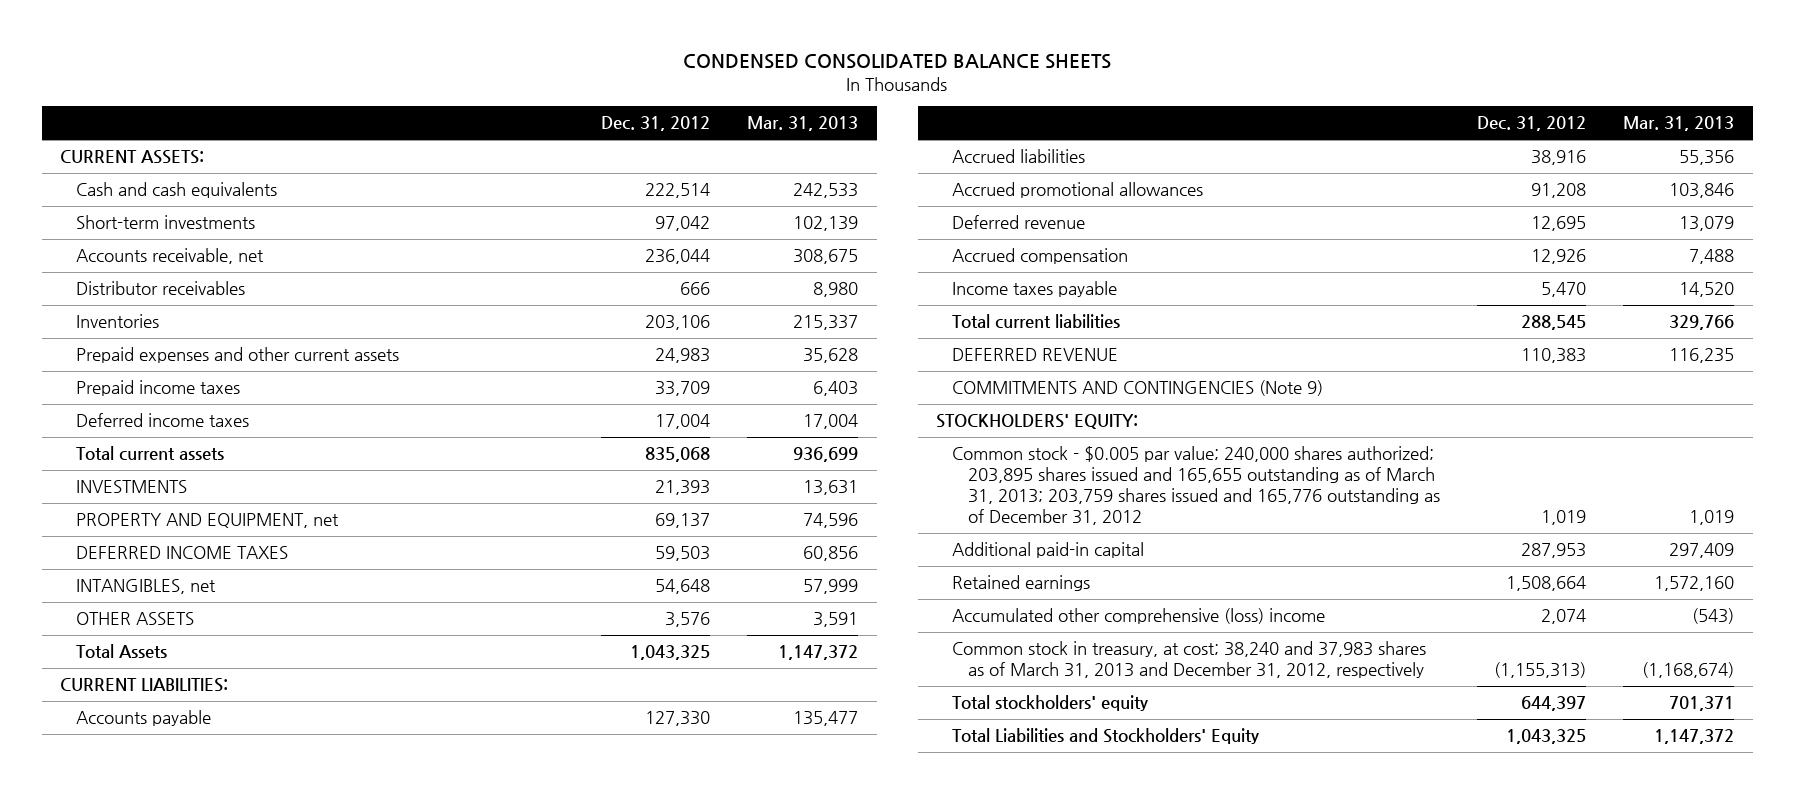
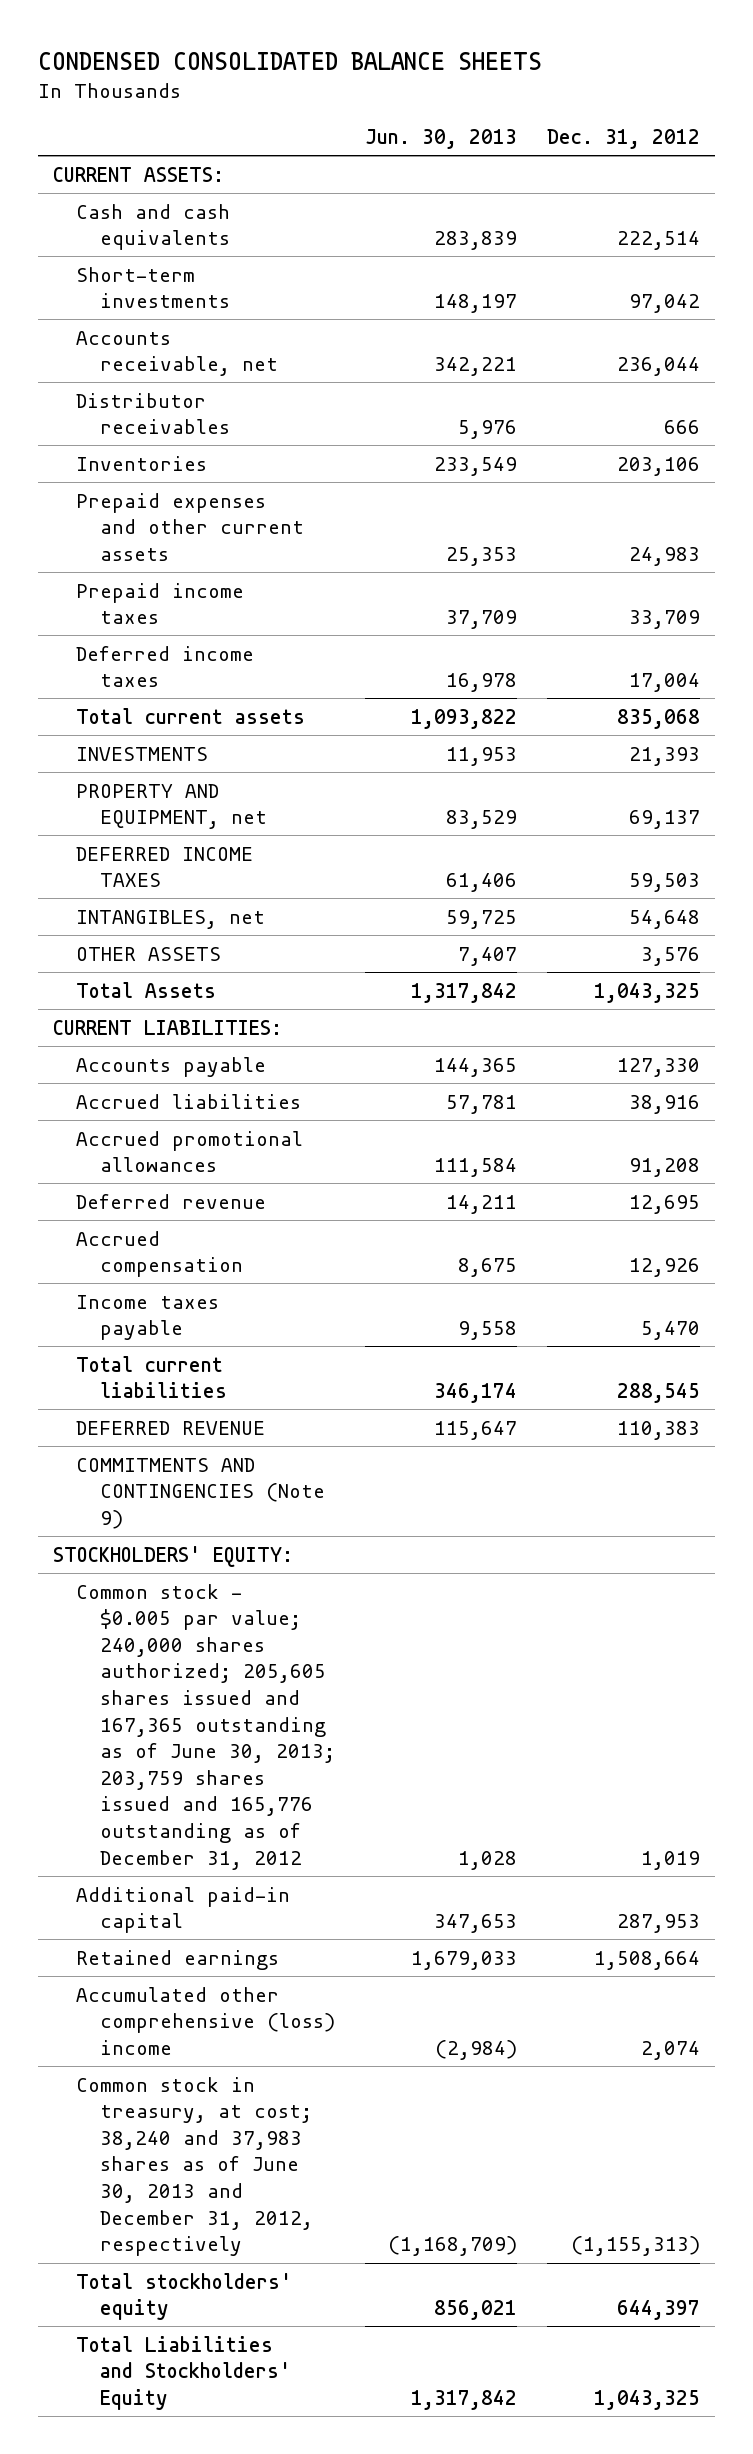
[747,116,859,132] Mar. 31, 2013 -> none
none -> [365,128,518,149] Jun. 30, 2013
[952,446,1441,526] Common stock - $0.005 par value; 240,000 shares authorized; 203,895 shares issued and 165,655 outstanding as of March 31, 2013; 203,759 shares issued and 165,776 outstanding as of December 31, 2012 -> [76,1583,336,1870] Common stock - $0.005 par value; 240,000 shares authorized; 205,605 shares issued and 167,365 outstanding as of June 30, 2013; 203,759 shares issued and 165,776 outstanding as of December 31, 2012
[952,641,1427,679] Common stock in treasury, at cost; 38,240 and 37,983 shares as of March 31, 2013 and December 31, 2012, respectively -> [76,2076,314,2257] Common stock in treasury, at cost; 38,240 and 37,983 shares as of June 30, 2013 and December 31, 2012, respectively

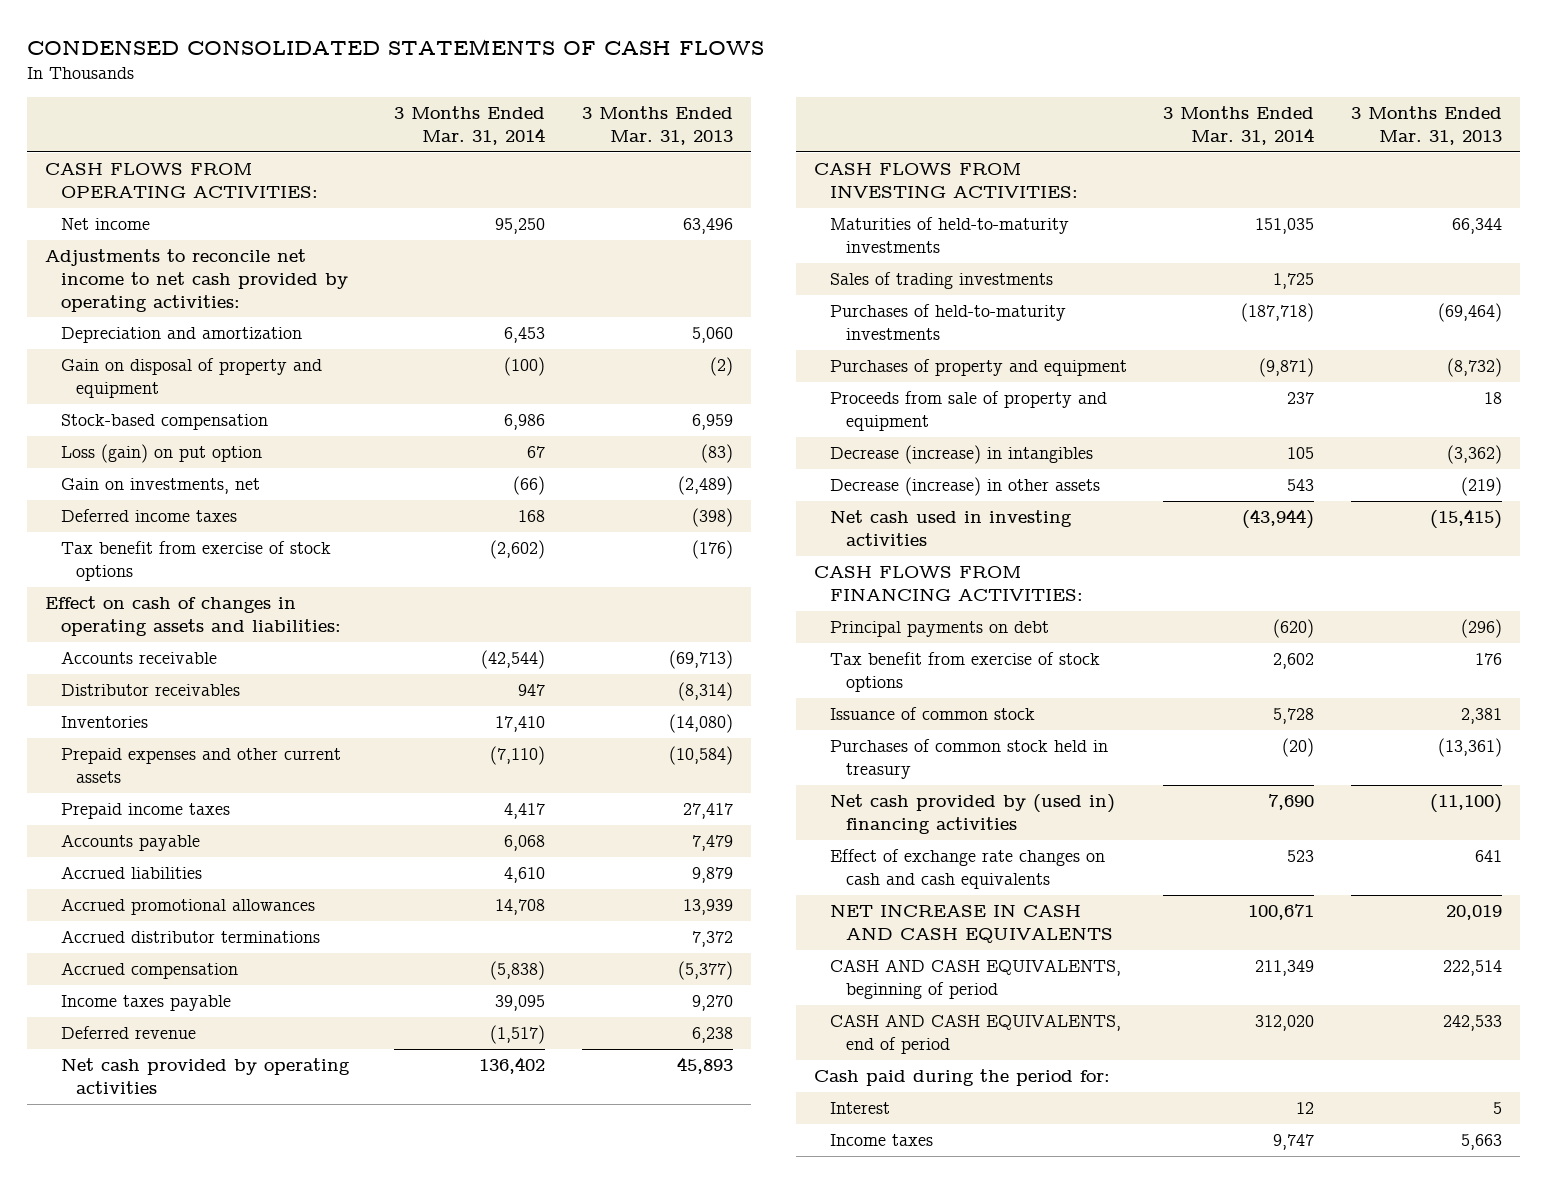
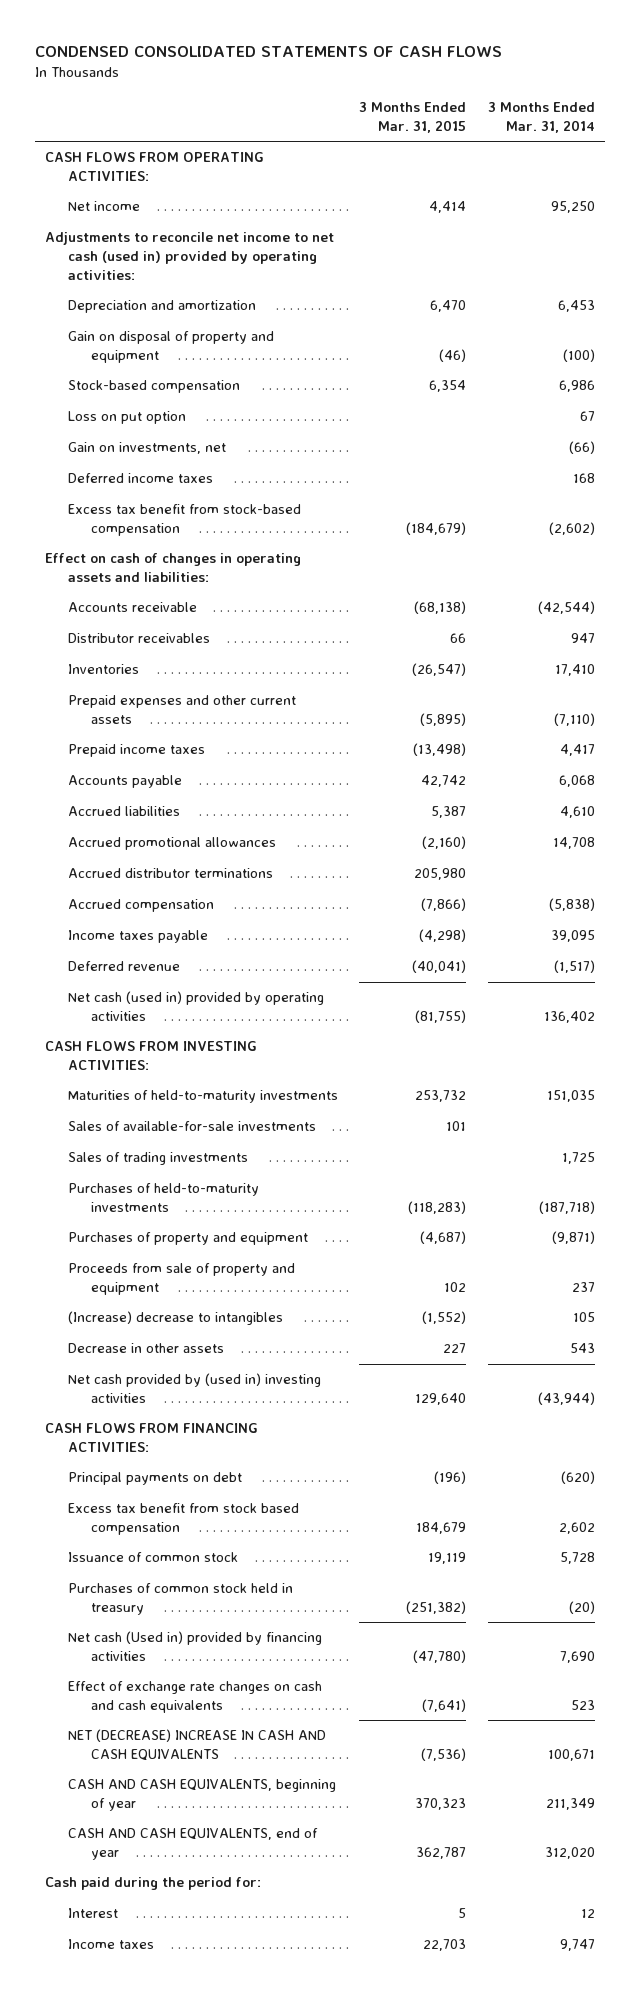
[581,106,733,145] 3 Months Ended Mar. 31, 2013 -> none
none -> [359,101,467,133] 3 Months Ended Mar. 31, 2015
[45,249,348,312] Adjustments to reconcile net income to net cash provided by operating activities: -> [45,232,335,280] Adjustments to reconcile net income to net cash (used in) provided by operating activities:
[60,444,262,464] Loss (gain) on put option -> [68,411,187,425] Loss on put option
[60,541,331,581] Tax benefit from exercise of stock options -> [68,504,302,537] Excess tax benefit from stock-based compensation
[60,1058,350,1094] Net cash provided by operating activities -> [68,991,325,1022] Net cash (used in) provided by operating activities
none -> [68,1121,317,1132] Sales of available-for-sale investments
[829,445,1093,465] Decrease (increase) in intangibles -> [68,1311,284,1326] (Increase) decrease to intangibles
[829,477,1100,497] Decrease (increase) in other assets -> [68,1343,225,1354] Decrease in other assets
[829,510,1072,546] Net cash used in investing activities -> [68,1373,322,1404] Net cash provided by (used in) investing activities
[829,652,1100,692] Tax benefit from exercise of stock options -> [68,1503,300,1536] Excess tax benefit from stock based compensation
[829,794,1115,834] Net cash provided by (used in) financing activities -> [68,1631,323,1662] Net cash (Used in) provided by financing activities
[829,904,1113,943] NET INCREASE IN CASH AND CASH EQUIVALENTS -> [68,1729,327,1762] NET (DECREASE) INCREASE IN CASH AND CASH EQUIVALENTS
[829,959,1121,999] CASH AND CASH EQUIVALENTS, beginning of period -> [68,1779,337,1812] CASH AND CASH EQUIVALENTS, beginning of year
[829,1014,1121,1054] CASH AND CASH EQUIVALENTS, end of period -> [68,1828,319,1861] CASH AND CASH EQUIVALENTS, end of year

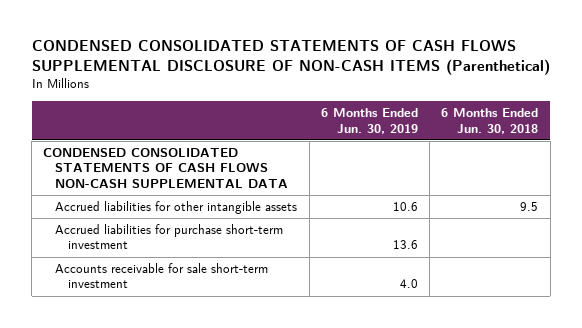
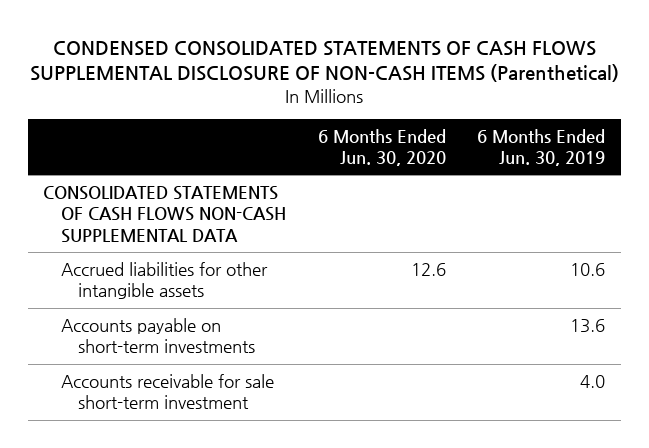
[441,108,539,134] 6 Months Ended Jun. 30, 2018 -> none
none -> [317,128,446,167] 6 Months Ended Jun. 30, 2020
[43,148,289,188] CONDENSED CONSOLIDATED STATEMENTS OF CASH FLOWS NON-CASH SUPPLEMENTAL DATA -> [43,186,286,243] CONSOLIDATED STATEMENTS OF CASH FLOWS NON-CASH SUPPLEMENTAL DATA
[55,224,284,250] Accrued liabilities for purchase short-term investment -> [60,318,256,354] Accounts payable on short-term investments

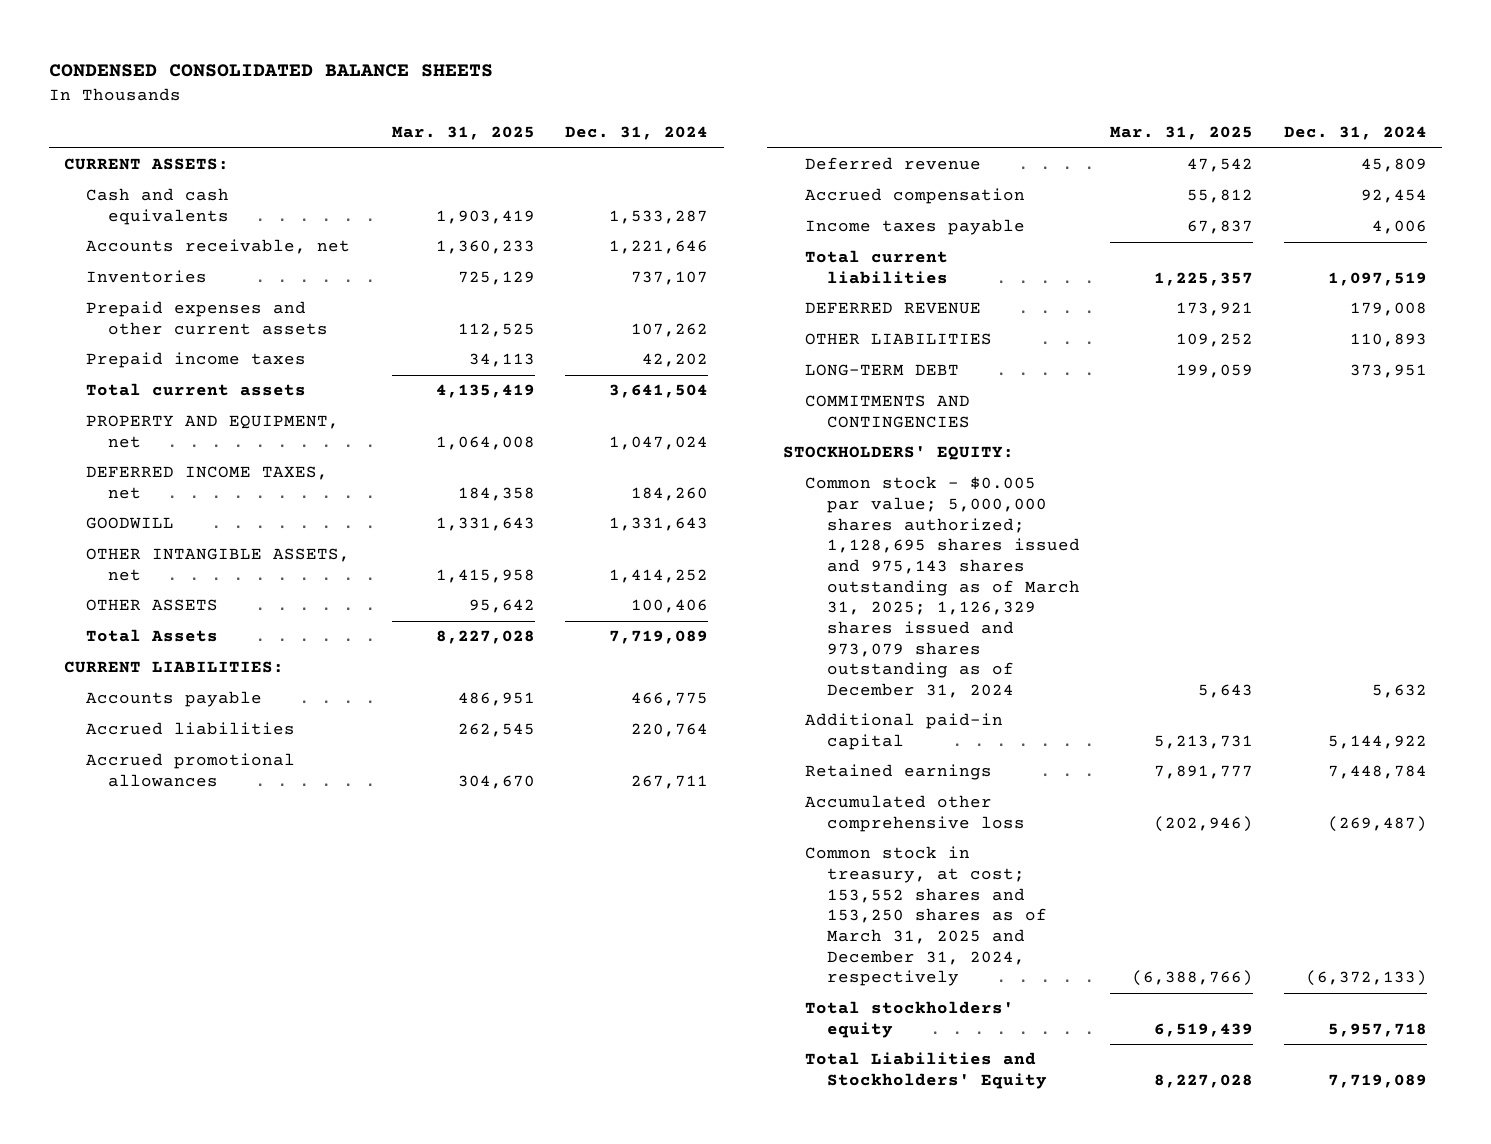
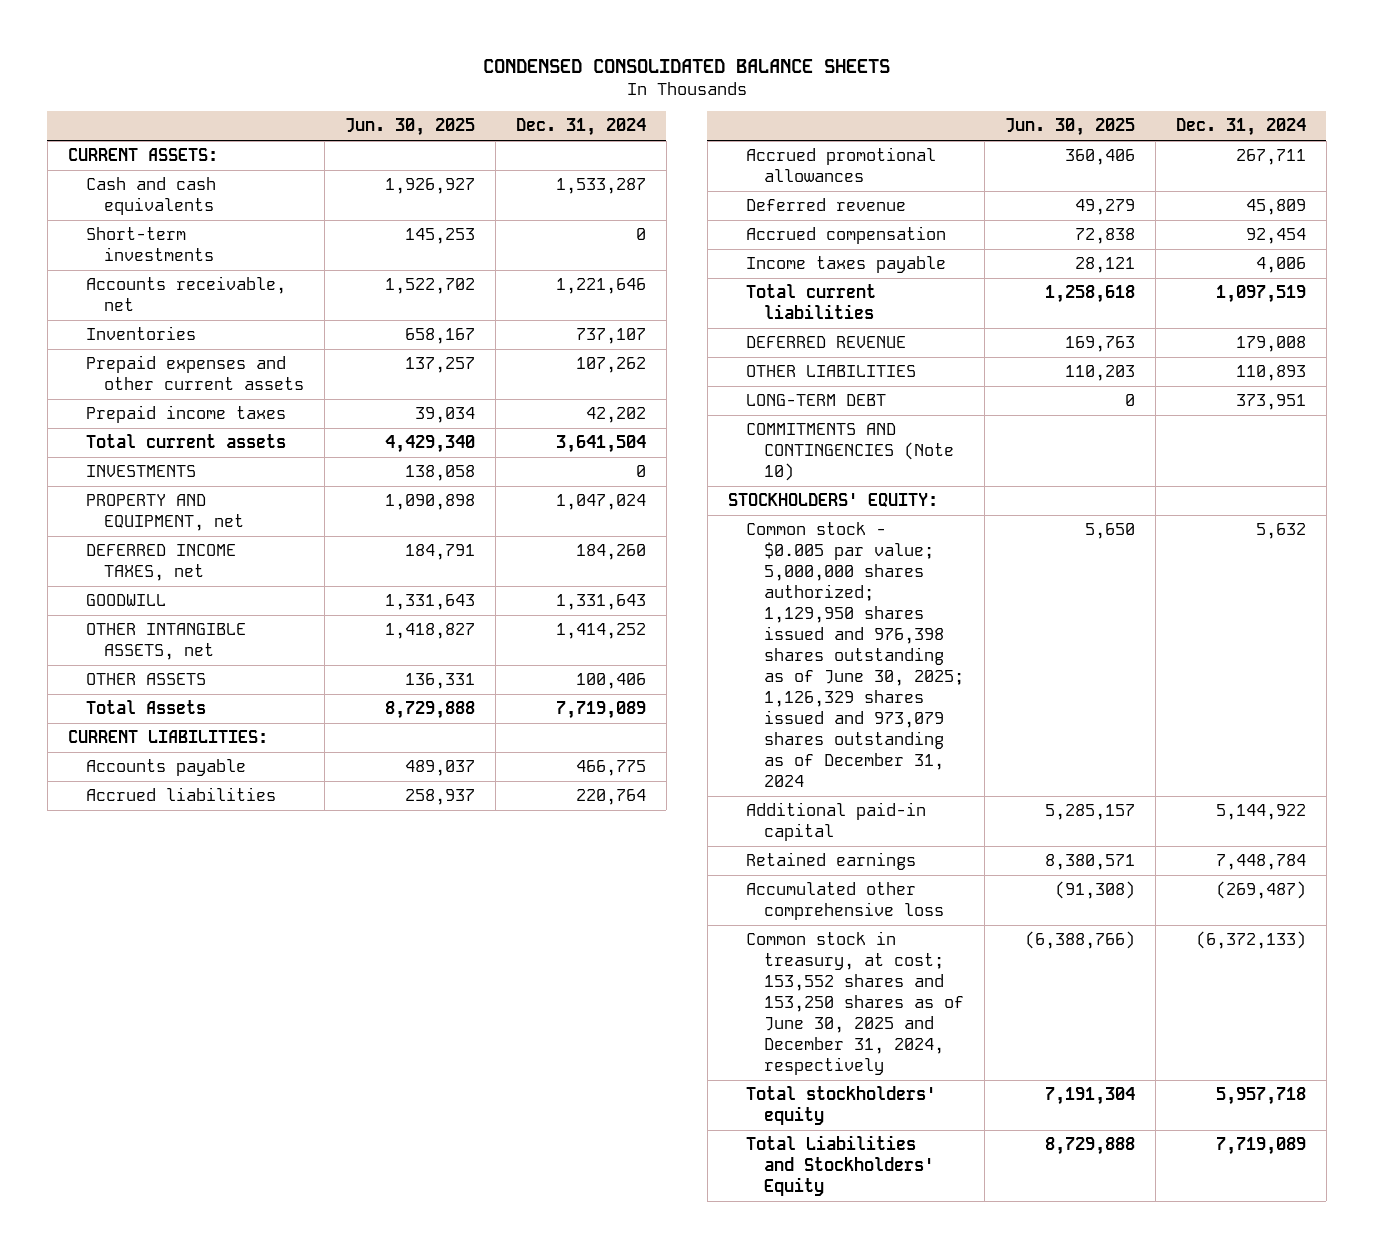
[391,126,535,141] Mar. 31, 2025 -> none
none -> [345,118,476,137] Jun. 30, 2025
none -> [85,227,215,262] Short-term investments
none -> [85,465,196,478] INVESTMENTS
[804,395,970,429] COMMITMENTS AND CONTINGENCIES -> [745,423,954,482] COMMITMENTS AND CONTINGENCIES (Note 10)
[804,476,1080,698] Common stock - $0.005 par value; 5,000,000 shares authorized; 1,128,695 shares issued and 975,143 shares outstanding as of March 31, 2025; 1,126,329 shares issued and 973,079 shares outstanding as of December 31, 2024 -> [745,522,964,787] Common stock - $0.005 par value; 5,000,000 shares authorized; 1,129,950 shares issued and 976,398 shares outstanding as of June 30, 2025; 1,126,329 shares issued and 973,079 shares outstanding as of December 31, 2024
[804,846,1047,987] Common stock in treasury, at cost; 153,552 shares and 153,250 shares as of March 31, 2025 and December 31, 2024, respectively -> [745,931,964,1076] Common stock in treasury, at cost; 153,552 shares and 153,250 shares as of June 30, 2025 and December 31, 2024, respectively

